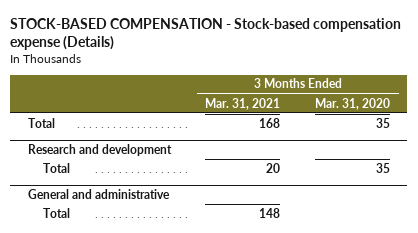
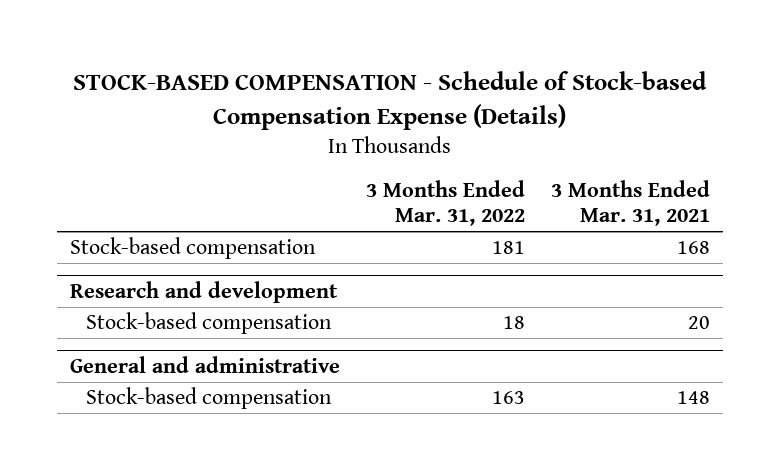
[10,17,402,51] STOCK-BASED COMPENSATION - Stock-based compensation expense (Details) -> [73,71,708,130] STOCK-BASED COMPENSATION - Schedule of Stock-based Compensation Expense (Details)
[314,97,390,110] Mar. 31, 2020 -> none
none -> [366,179,526,226] 3 Months Ended Mar. 31, 2022
[27,117,55,128] Total -> [69,237,316,260] Stock-based compensation
[42,162,70,173] Total -> [85,312,332,335] Stock-based compensation
[42,207,70,218] Total -> [85,387,332,410] Stock-based compensation

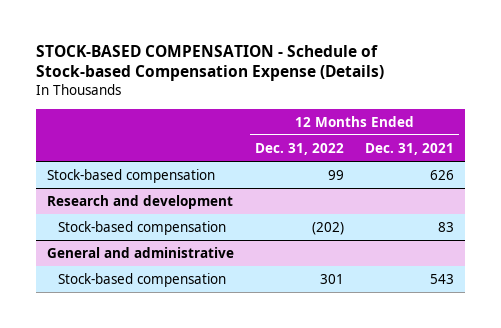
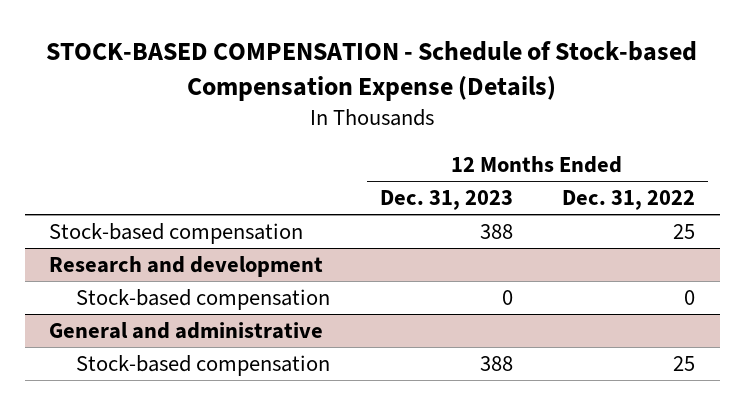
[365,142,455,155] Dec. 31, 2021 -> none
none -> [379,190,513,211] Dec. 31, 2023
[327,169,344,180] 99 -> [673,224,696,240] 25
[311,221,344,235] (202) -> [684,290,696,306] 0
[319,273,344,284] 301 -> [673,356,696,372] 25

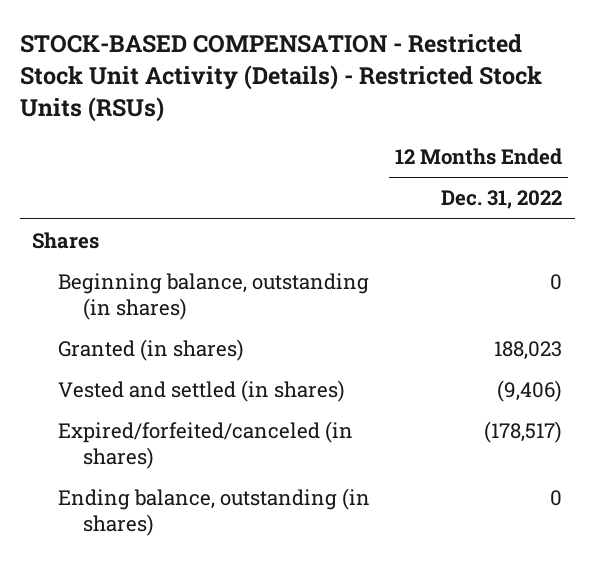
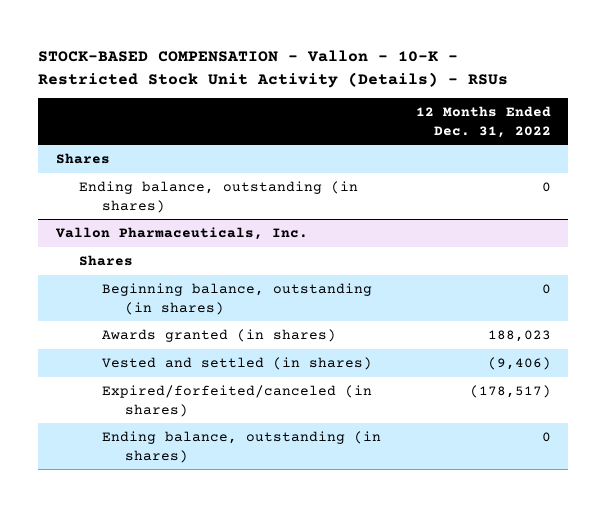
[19,33,542,122] STOCK-BASED COMPENSATION - Restricted Stock Unit Activity (Details) - Restricted Stock Units (RSUs) -> [38,49,509,88] STOCK-BASED COMPENSATION - Vallon - 10-K - Restricted Stock Unit Activity (Details) - RSUs
none -> [78,181,358,213] Ending balance, outstanding (in shares)
none -> [54,227,308,241] Vallon Pharmaceuticals, Inc.
none -> [78,255,133,267] Shares
[57,339,244,362] Granted (in shares) -> [101,329,336,343] Awards granted (in shares)

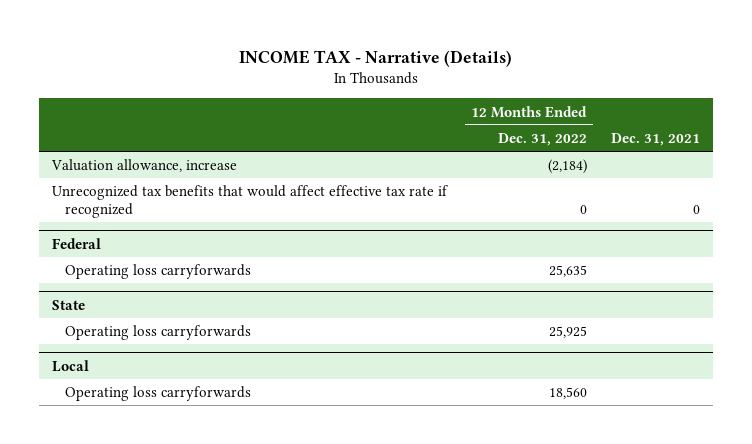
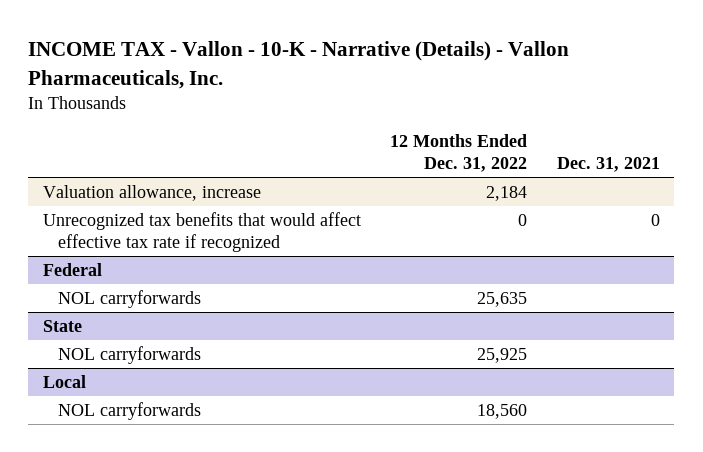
[239,49,513,67] INCOME TAX - Narrative (Details) -> [28,41,570,89] INCOME TAX - Vallon - 10-K - Narrative (Details) - Vallon Pharmaceuticals, Inc.
[547,159,587,175] (2,184) -> [486,185,528,201] 2,184
[65,264,252,280] Operating loss carryforwards -> [57,289,201,308] NOL carryforwards
[65,325,252,341] Operating loss carryforwards -> [57,345,201,364] NOL carryforwards
[65,386,252,402] Operating loss carryforwards -> [57,401,201,420] NOL carryforwards

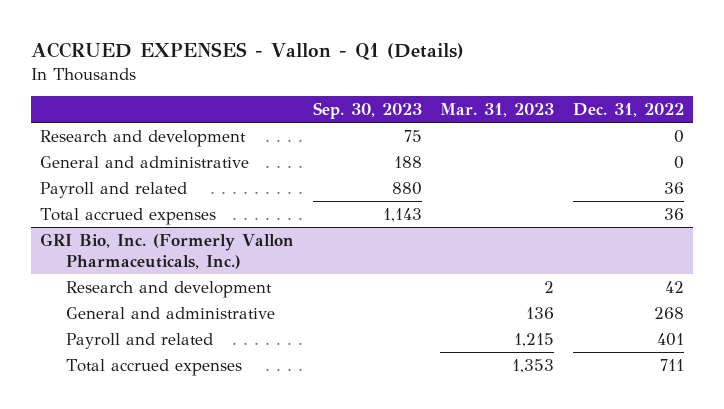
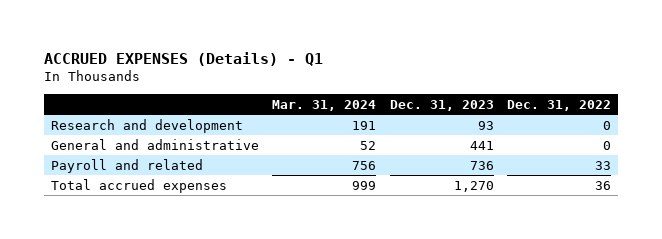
[30,41,464,60] ACCRUED EXPENSES - Vallon - Q1 (Details) -> [44,51,324,66] ACCRUED EXPENSES (Details) - Q1
[312,102,422,120] Sep. 30, 2023 -> none
[440,103,555,118] Mar. 31, 2023 -> none
none -> [272,99,377,111] Mar. 31, 2024
none -> [389,99,494,111] Dec. 31, 2023
[664,181,685,194] 36 -> [595,160,612,170] 33
[40,232,295,270] GRI Bio, Inc. (Formerly Vallon Pharmaceuticals, Inc.) -> none
[66,280,273,298] Research and development -> none
[66,306,276,319] General and administrative -> none
[66,332,214,349] Payroll and related -> none
[66,358,243,376] Total accrued expenses -> none

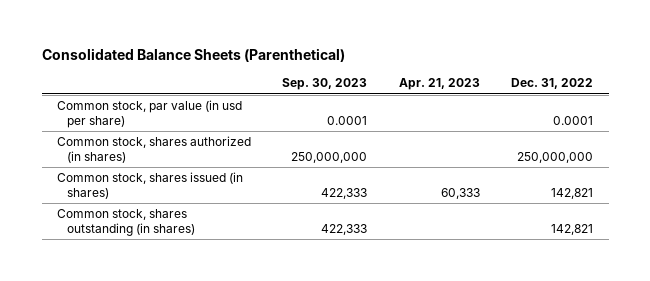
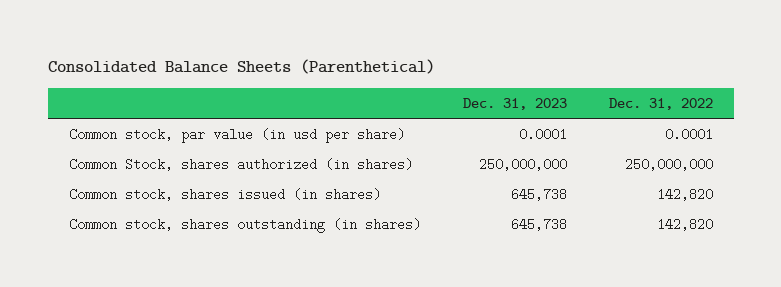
[282,78,368,91] Sep. 30, 2023 -> none
[398,78,480,91] Apr. 21, 2023 -> none
none -> [462,97,567,110] Dec. 31, 2023
[57,136,252,163] Common stock, shares authorized (in shares) -> [68,158,413,172] Common Stock, shares authorized (in shares)
[550,187,593,199] 142,821 -> [656,188,713,202] 142,820
[550,223,593,235] 142,821 -> [656,218,713,232] 142,820

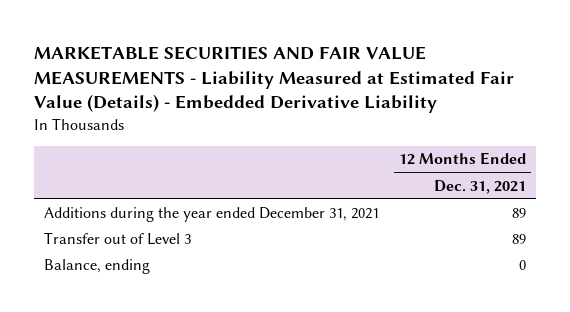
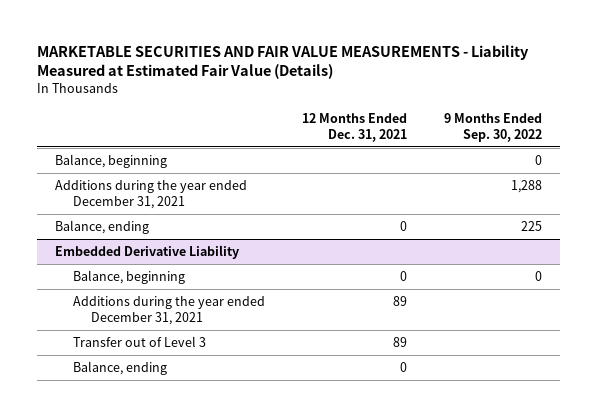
[33,45,514,114] MARKETABLE SECURITIES AND FAIR VALUE MEASUREMENTS - Liability Measured at Estimated Fair Value (Details) - Embedded Derivative Liability -> [36,44,529,80] MARKETABLE SECURITIES AND FAIR VALUE MEASUREMENTS - Liability Measured at Estimated Fair Value (Details)
none -> [443,113,542,142] 9 Months Ended Sep. 30, 2022
none -> [55,154,168,169] Balance, beginning
none -> [55,180,248,209] Additions during the year ended December 31, 2021
none -> [55,220,150,235] Balance, ending
none -> [55,245,240,260] Embedded Derivative Liability
none -> [73,270,186,285] Balance, beginning

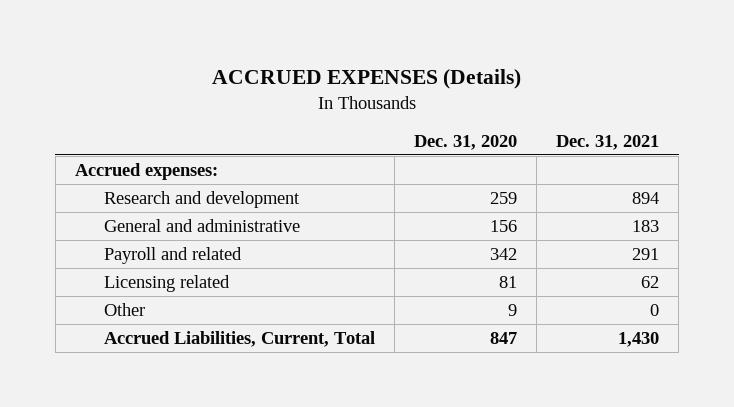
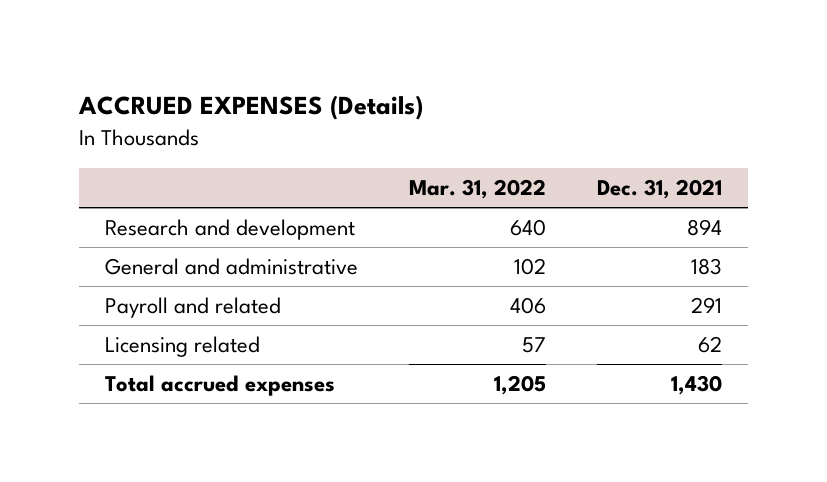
[413,135,517,151] Dec. 31, 2020 -> none
none -> [409,178,547,199] Mar. 31, 2022
[74,162,218,180] Accrued expenses: -> none
[103,302,145,316] Other -> none
[103,330,375,347] Accrued Liabilities, Current, Total -> [104,375,335,397] Total accrued expenses

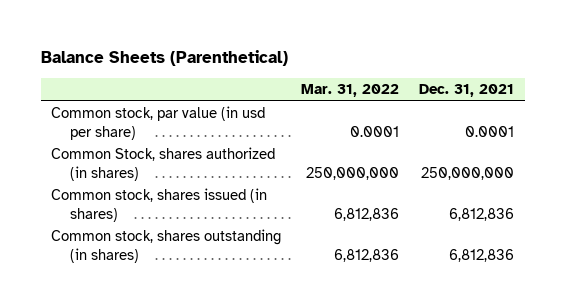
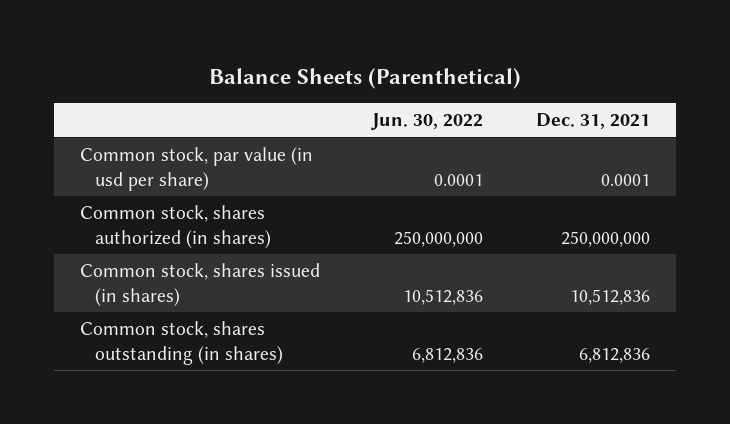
[301,84,400,98] Mar. 31, 2022 -> none
none -> [371,113,484,131] Jun. 30, 2022
[51,147,276,181] Common Stock, shares authorized (in shares) -> [80,205,272,248] Common stock, shares authorized (in shares)
[449,207,515,221] 6,812,836 -> [569,288,650,305] 10,512,836

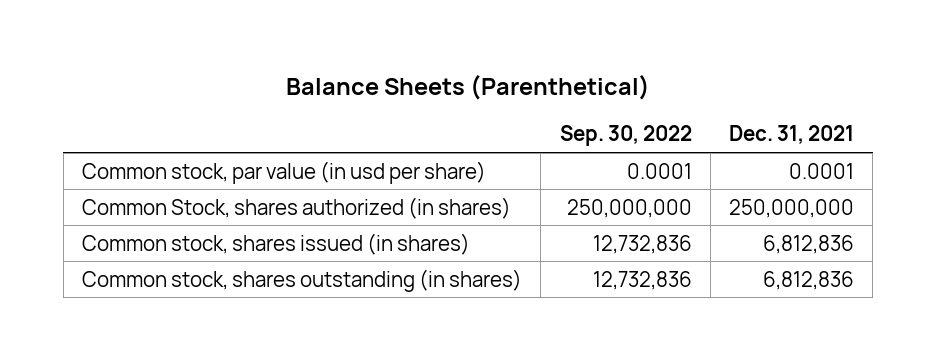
[371,113,484,131] Jun. 30, 2022 -> none
none -> [559,125,692,147] Sep. 30, 2022
[80,205,272,248] Common stock, shares authorized (in shares) -> [82,196,512,219] Common Stock, shares authorized (in shares)
[569,288,650,305] 10,512,836 -> [763,234,855,254] 6,812,836

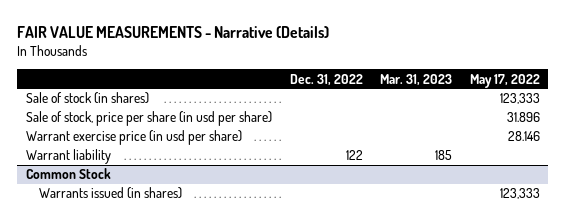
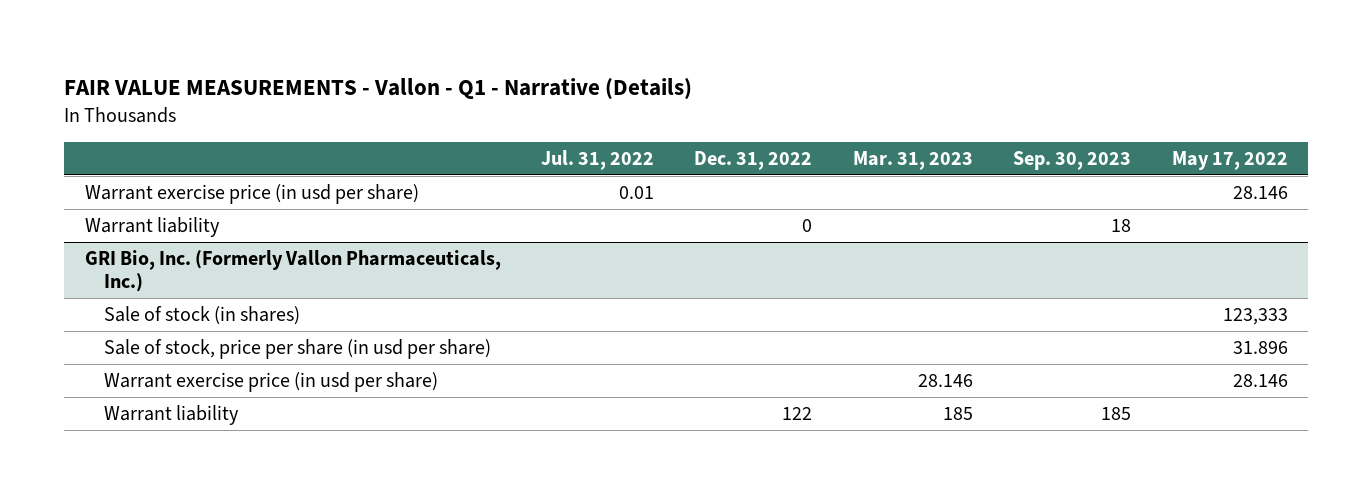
[17,25,330,38] FAIR VALUE MEASUREMENTS - Narrative (Details) -> [64,78,693,101] FAIR VALUE MEASUREMENTS - Vallon - Q1 - Narrative (Details)
none -> [541,149,655,170] Jul. 31, 2022
none -> [1013,150,1132,170] Sep. 30, 2023
[26,130,243,146] Warrant exercise price (in usd per share) -> [84,183,419,204] Warrant exercise price (in usd per share)
none -> [84,216,220,237] Warrant liability
none -> [84,249,501,293] GRI Bio, Inc. (Formerly Vallon Pharmaceuticals, Inc.)
none -> [103,371,438,392] Warrant exercise price (in usd per share)
[26,168,112,180] Common Stock -> none
[38,187,182,200] Warrants issued (in shares) -> none

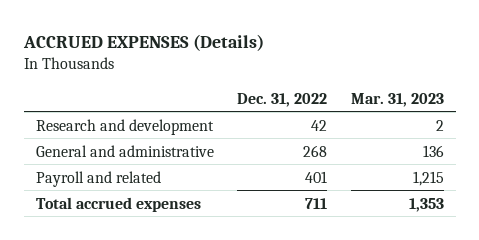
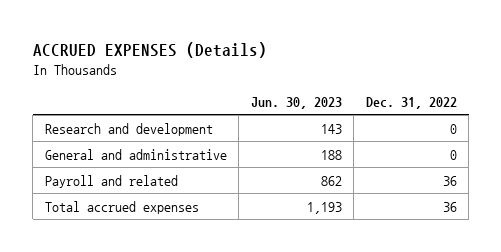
[350,92,444,107] Mar. 31, 2023 -> none
none -> [250,96,342,109] Jun. 30, 2023
[311,119,328,131] 42 -> [449,123,457,134] 0
[303,144,328,157] 268 -> [449,149,457,160] 0
[305,170,328,183] 401 -> [442,175,457,186] 36
[305,197,328,209] 711 -> [442,201,457,212] 36

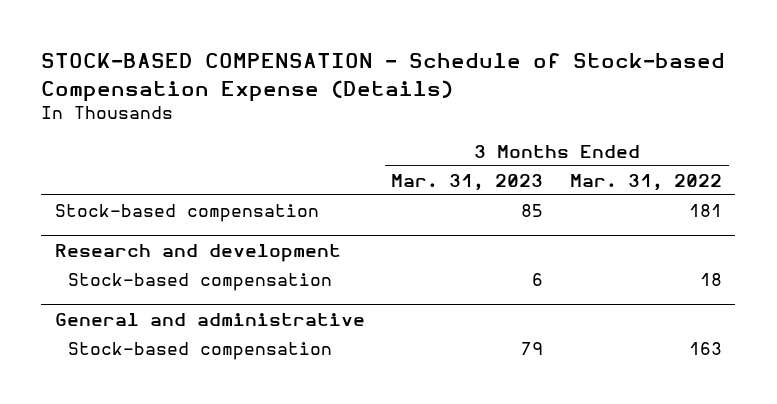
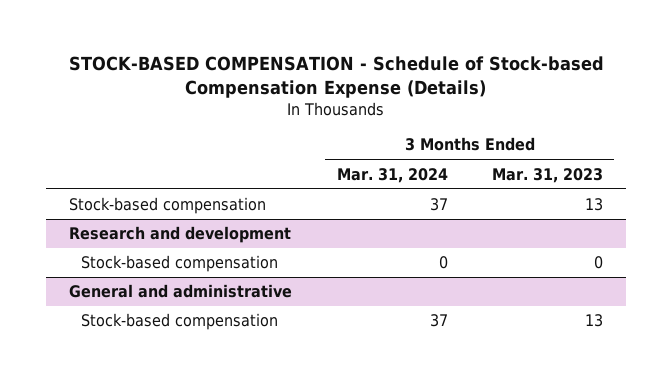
[569,174,722,192] Mar. 31, 2022 -> none
none -> [336,167,448,183] Mar. 31, 2024
[521,204,544,218] 85 -> [585,198,604,212] 13
[532,273,544,287] 6 -> [594,256,604,270] 0
[521,342,544,356] 79 -> [585,314,604,328] 13

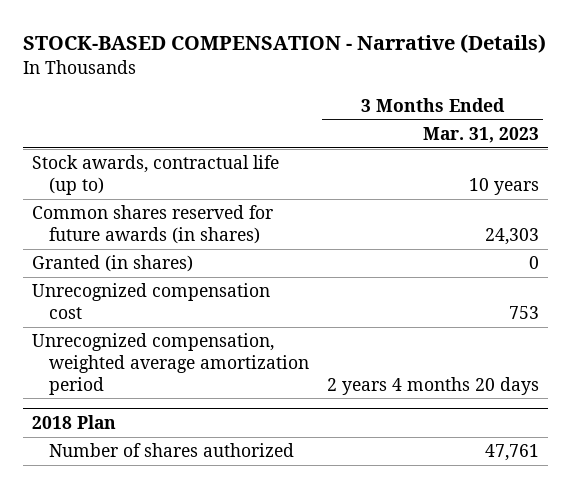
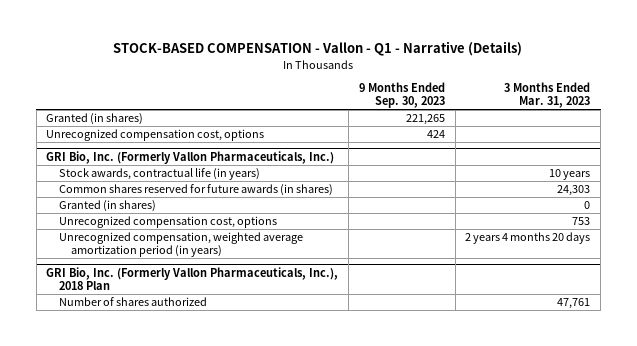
[23,34,547,54] STOCK-BASED COMPENSATION - Narrative (Details) -> [113,41,523,57] STOCK-BASED COMPENSATION - Vallon - Q1 - Narrative (Details)
none -> [358,81,445,109] 9 Months Ended Sep. 30, 2023
none -> [46,113,144,126] Granted (in shares)
none -> [46,129,265,142] Unrecognized compensation cost, options
none -> [46,150,335,164] GRI Bio, Inc. (Formerly Vallon Pharmaceuticals, Inc.)
[32,155,280,195] Stock awards, contractual life (up to) -> [58,168,260,181] Stock awards, contractual life (in years)
[32,415,117,430] 2018 Plan -> none
[32,283,271,319] Unrecognized compensation cost -> [58,216,277,229] Unrecognized compensation cost, options
[32,333,309,395] Unrecognized compensation, weighted average amortization period -> [58,232,303,258] Unrecognized compensation, weighted average amortization period (in years)
none -> [46,266,339,290] GRI Bio, Inc. (Formerly Vallon Pharmaceuticals, Inc.), 2018 Plan

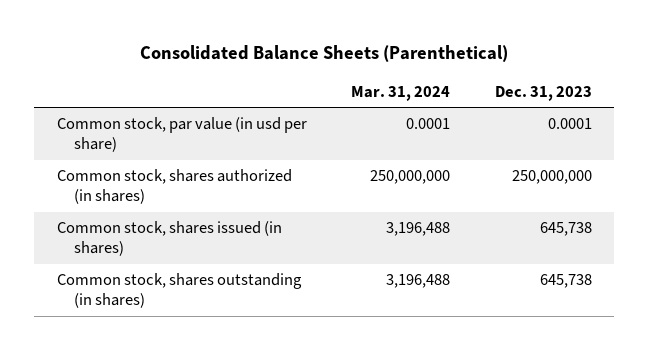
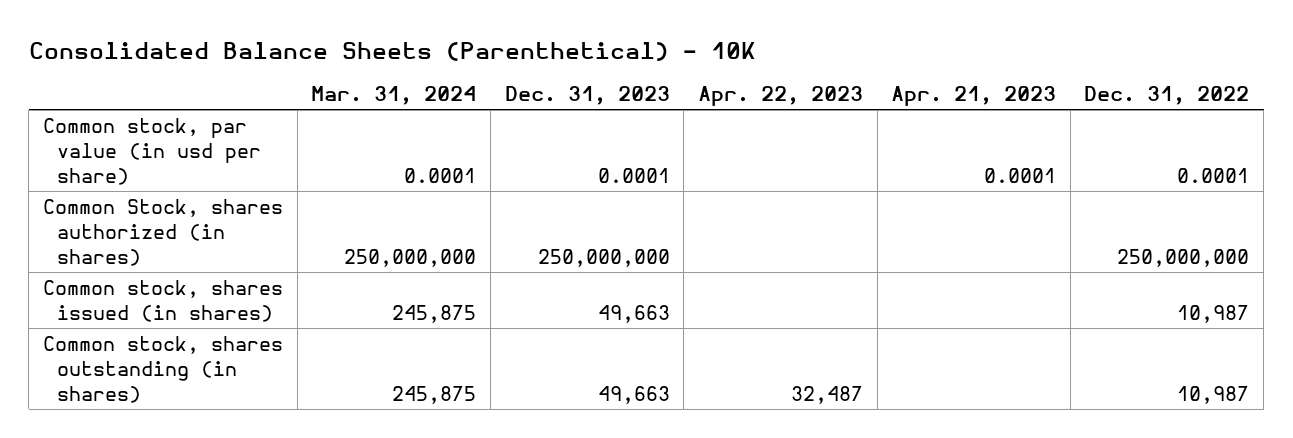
[140,45,509,63] Consolidated Balance Sheets (Parenthetical) -> [28,41,756,61] Consolidated Balance Sheets (Parenthetical) - 10K
none -> [697,85,863,106] Apr. 22, 2023
none -> [891,85,1057,106] Apr. 21, 2023
none -> [1084,85,1250,105] Dec. 31, 2022
[56,169,292,205] Common stock, shares authorized (in shares) -> [43,198,284,266] Common Stock, shares authorized (in shares)
[386,222,451,237] 3,196,488 -> [392,304,477,323] 245,875
[539,222,592,237] 645,738 -> [597,304,670,323] 49,663
[386,274,451,289] 3,196,488 -> [392,385,477,404] 245,875
[539,274,592,289] 645,738 -> [597,385,670,404] 49,663

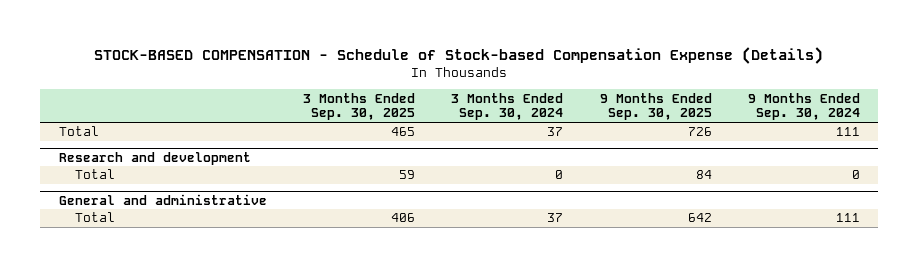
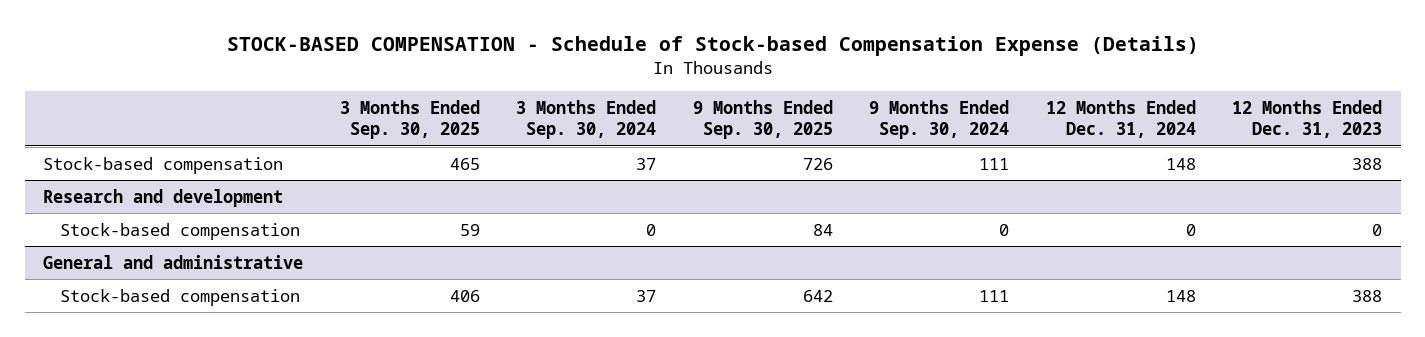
none -> [1045,99,1196,139] 12 Months Ended Dec. 31, 2024
none -> [1232,99,1383,139] 12 Months Ended Dec. 31, 2023
[58,126,99,137] Total -> [42,156,283,174] Stock-based compensation
[74,169,115,180] Total -> [59,222,300,240] Stock-based compensation
[74,212,115,223] Total -> [59,288,300,306] Stock-based compensation

